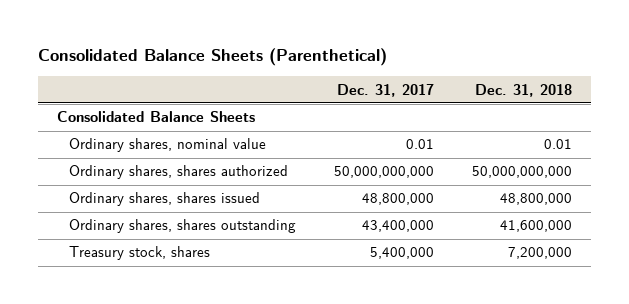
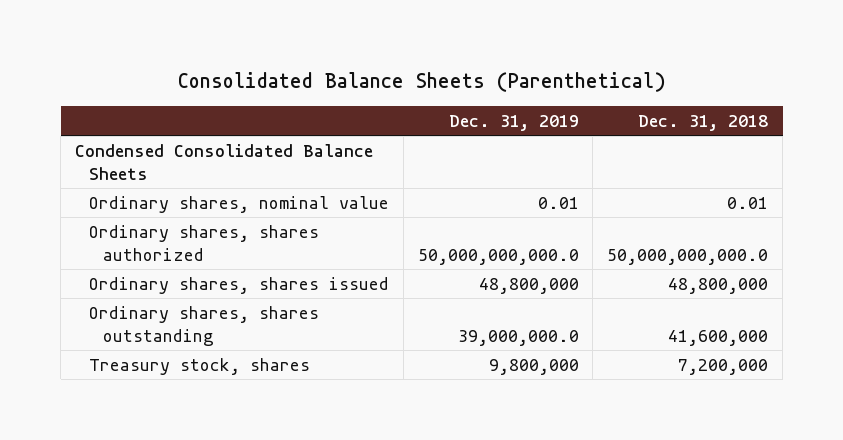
[336,83,434,97] Dec. 31, 2017 -> none
none -> [448,114,579,131] Dec. 31, 2019
[57,111,256,123] Consolidated Balance Sheets -> [75,143,374,180] Condensed Consolidated Balance Sheets
[471,166,572,179] 50,000,000,000 -> [607,248,769,265] 50,000,000,000.0

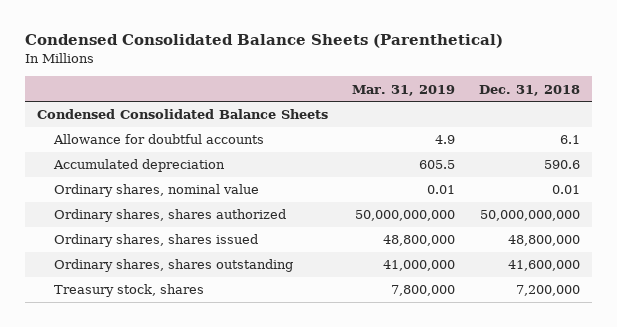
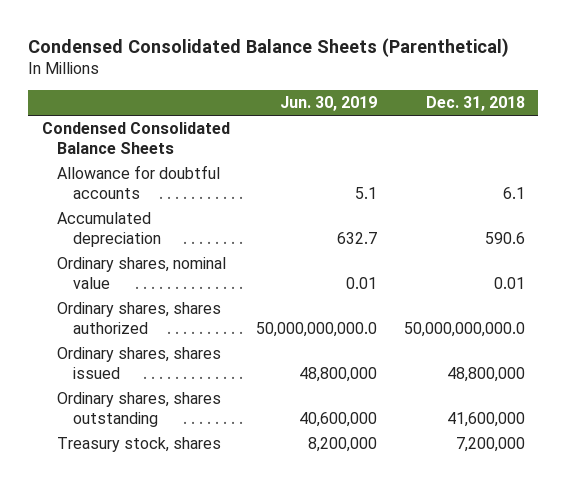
[352,84,456,96] Mar. 31, 2019 -> none
none -> [280,96,378,112] Jun. 30, 2019
[480,210,581,222] 50,000,000,000 -> [404,322,526,338] 50,000,000,000.0

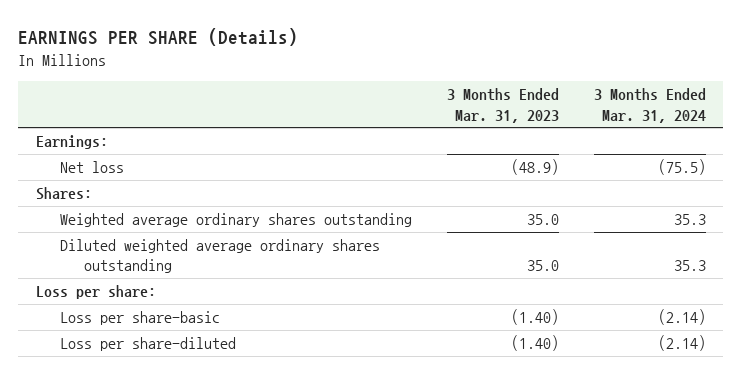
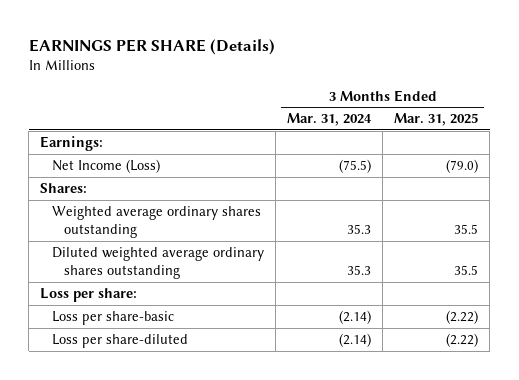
[446,88,559,123] 3 Months Ended Mar. 31, 2023 -> none
none -> [394,113,479,127] Mar. 31, 2025
[59,160,124,173] Net loss -> [52,158,161,173] Net Income (Loss)

